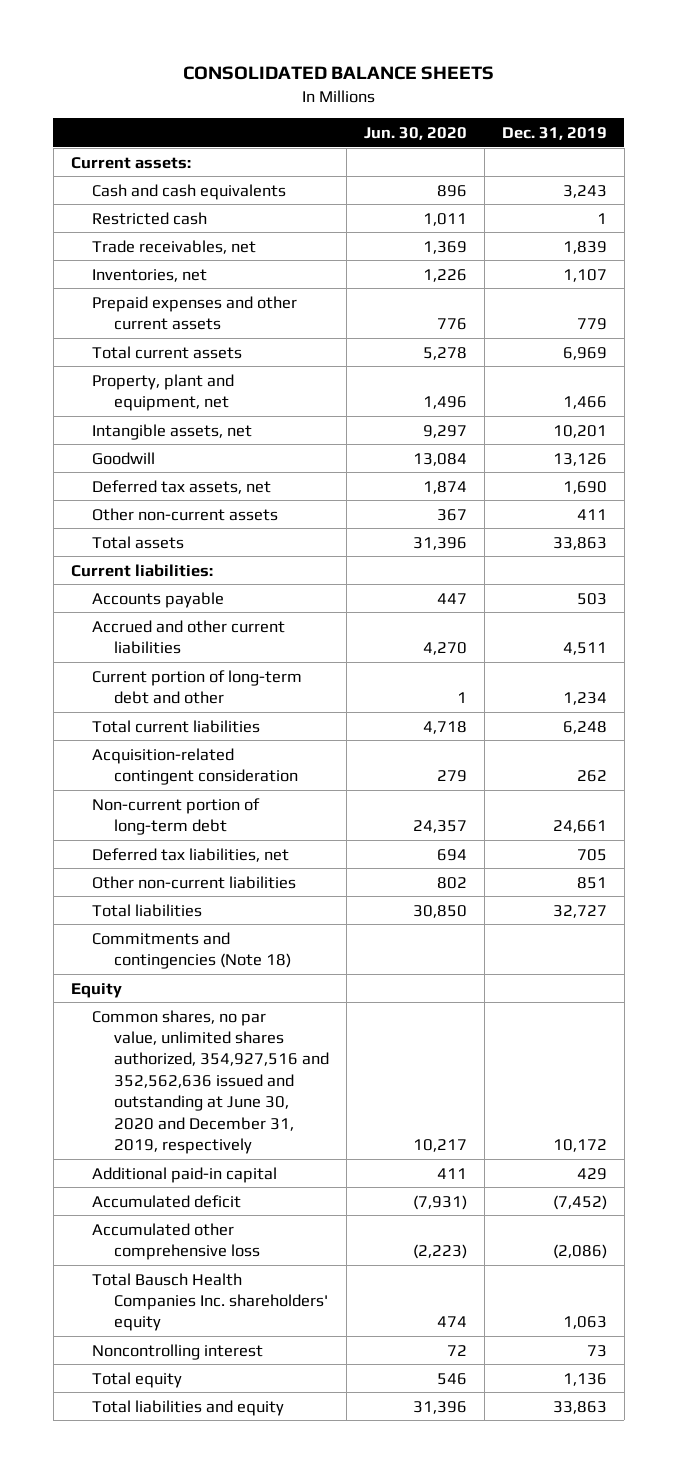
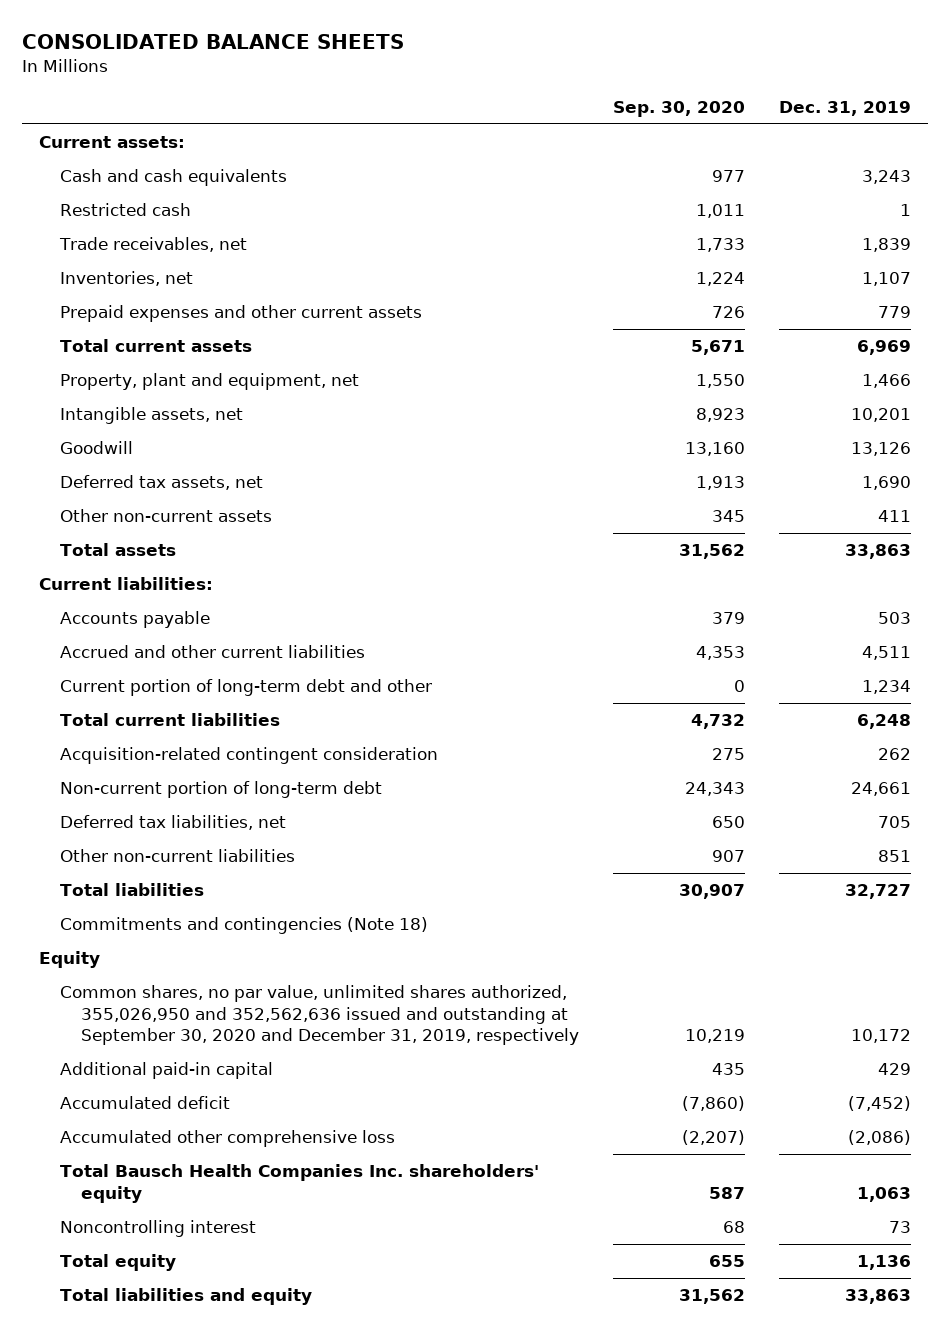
[363,126,467,140] Jun. 30, 2020 -> none
none -> [612,100,745,117] Sep. 30, 2020
[92,1009,329,1155] Common shares, no par value, unlimited shares authorized, 354,927,516 and 352,562,636 issued and outstanding at June 30, 2020 and December 31, 2019, respectively -> [60,985,579,1046] Common shares, no par value, unlimited shares authorized, 355,026,950 and 352,562,636 issued and outstanding at September 30, 2020 and December 31, 2019, respectively

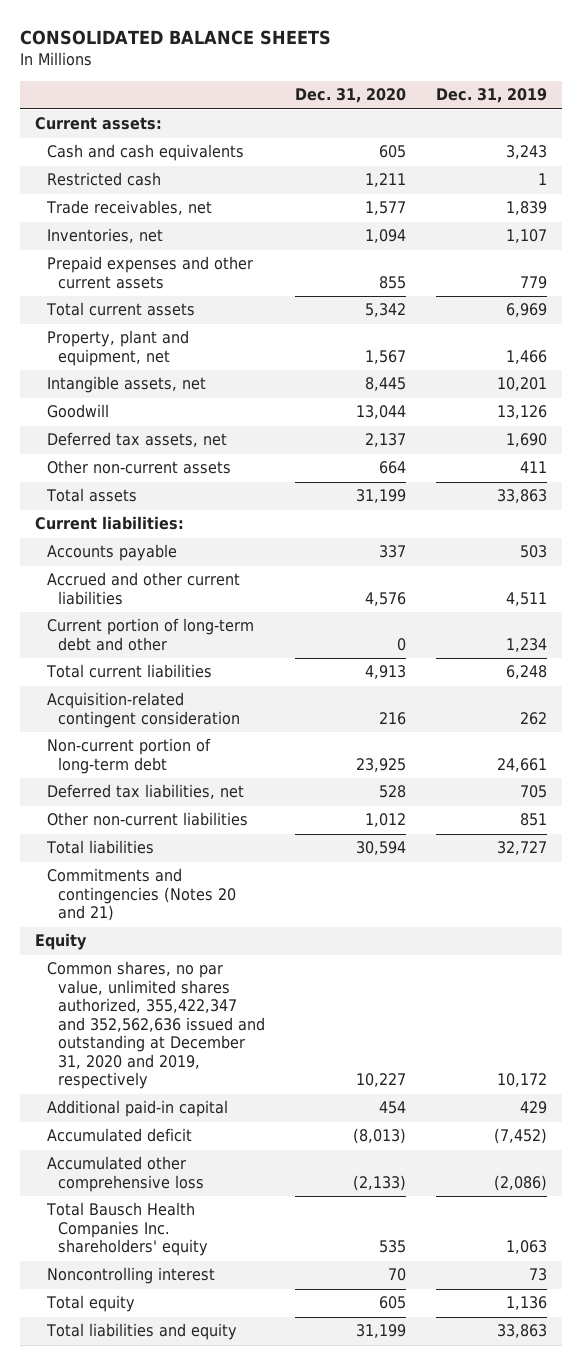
[612,100,745,117] Sep. 30, 2020 -> none
none -> [294,88,406,104] Dec. 31, 2020
[60,917,429,935] Commitments and contingencies (Note 18) -> [46,868,236,922] Commitments and contingencies (Notes 20 and 21)
[60,985,579,1046] Common shares, no par value, unlimited shares authorized, 355,026,950 and 352,562,636 issued and outstanding at September 30, 2020 and December 31, 2019, respectively -> [46,961,265,1090] Common shares, no par value, unlimited shares authorized, 355,422,347 and 352,562,636 issued and outstanding at December 31, 2020 and 2019, respectively

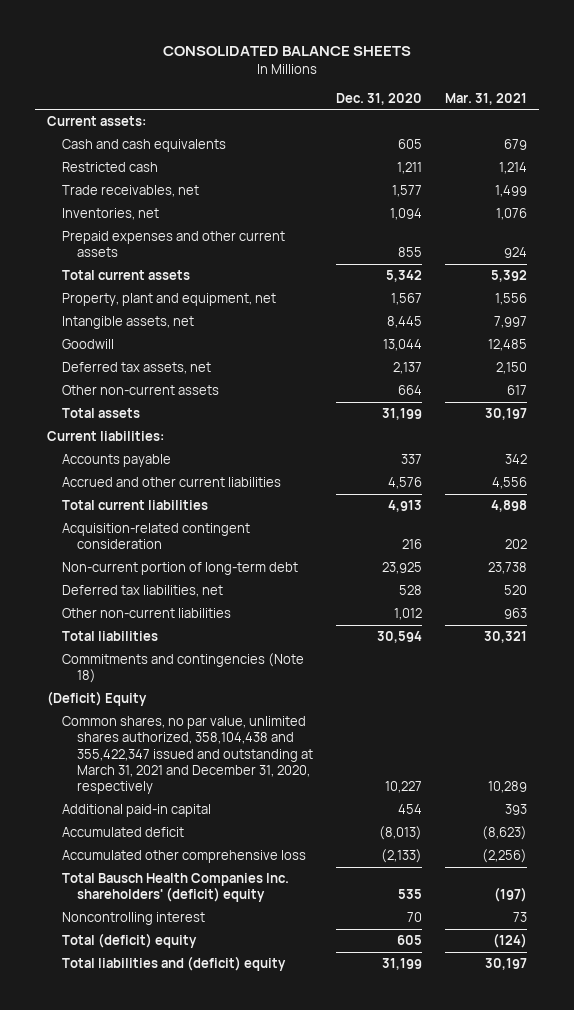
[435,88,547,104] Dec. 31, 2019 -> none
none -> [445,92,528,105] Mar. 31, 2021
[46,618,254,651] Current portion of long-term debt and other -> none
[46,868,236,922] Commitments and contingencies (Notes 20 and 21) -> [61,653,304,684] Commitments and contingencies (Note 18)
[35,933,88,951] Equity -> [46,691,147,707] (Deficit) Equity
[46,961,265,1090] Common shares, no par value, unlimited shares authorized, 355,422,347 and 352,562,636 issued and outstanding at December 31, 2020 and 2019, respectively -> [61,716,314,795] Common shares, no par value, unlimited shares authorized, 358,104,438 and 355,422,347 issued and outstanding at March 31, 2021 and December 31, 2020, respectively
[45,1202,208,1257] Total Bausch Health Companies Inc. shareholders' equity -> [61,873,289,903] Total Bausch Health Companies Inc. shareholders' (deficit) equity
[45,1295,135,1313] Total equity -> [61,933,197,949] Total (deficit) equity
[45,1323,237,1341] Total liabilities and equity -> [61,956,286,972] Total liabilities and (deficit) equity

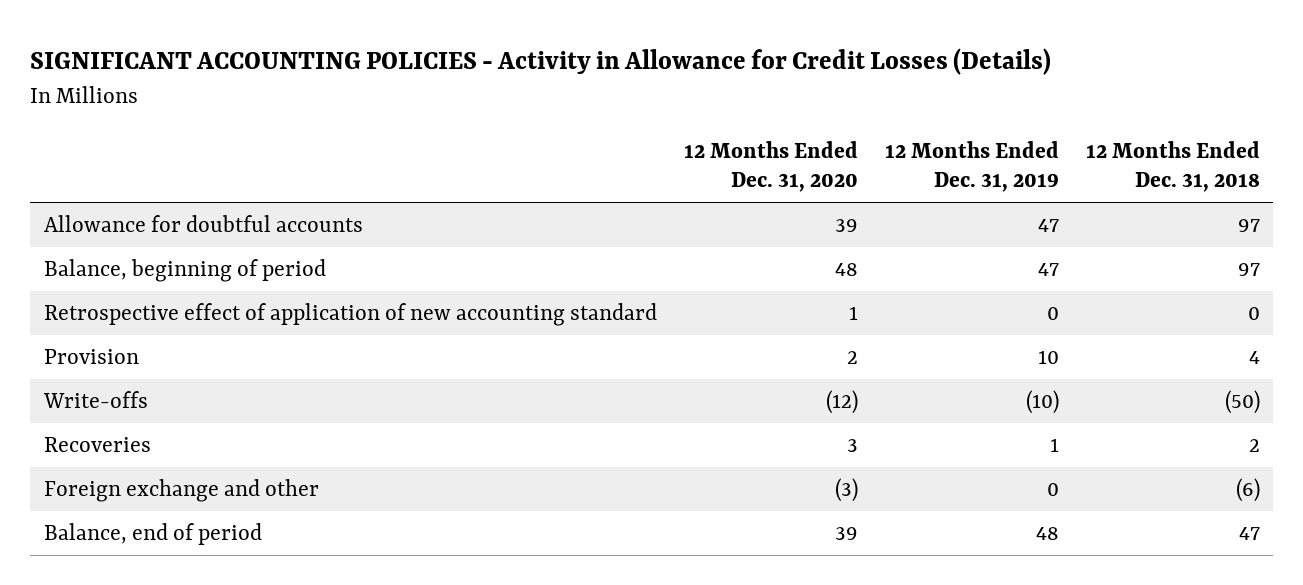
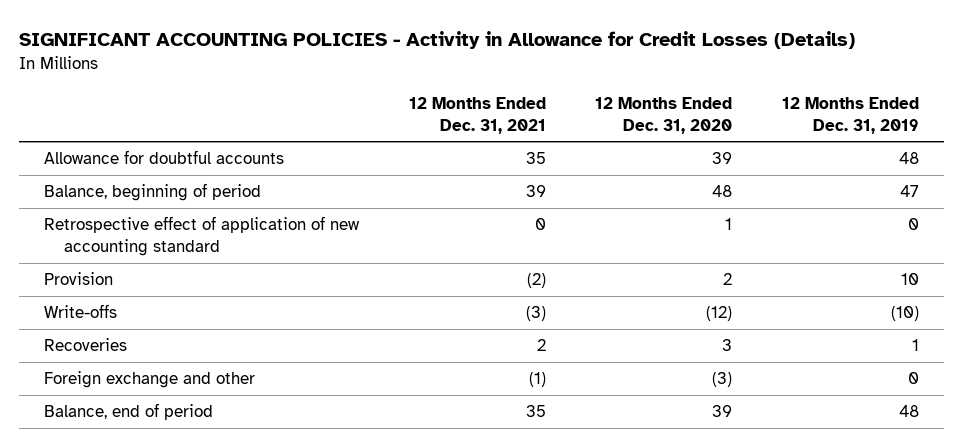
[1085,140,1260,193] 12 Months Ended Dec. 31, 2018 -> none
none -> [408,96,546,134] 12 Months Ended Dec. 31, 2021
[1037,219,1059,233] 47 -> [898,152,919,165] 48

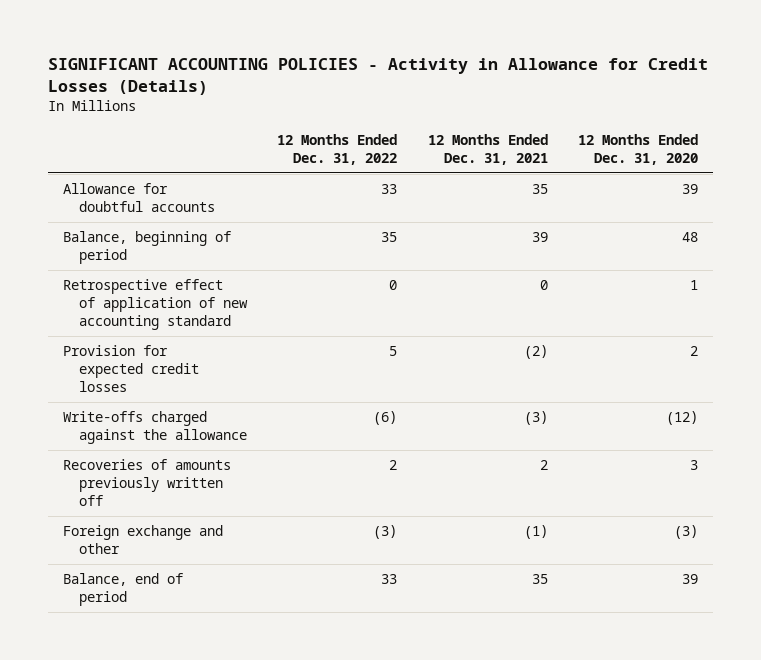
[781,96,919,134] 12 Months Ended Dec. 31, 2019 -> none
none -> [277,134,398,166] 12 Months Ended Dec. 31, 2022
[44,272,114,286] Provision -> [62,344,200,393] Provision for expected credit losses
[44,304,118,319] Write-offs -> [62,410,248,445] Write-offs charged against the allowance
[44,338,128,352] Recoveries -> [62,458,231,507] Recoveries of amounts previously written off

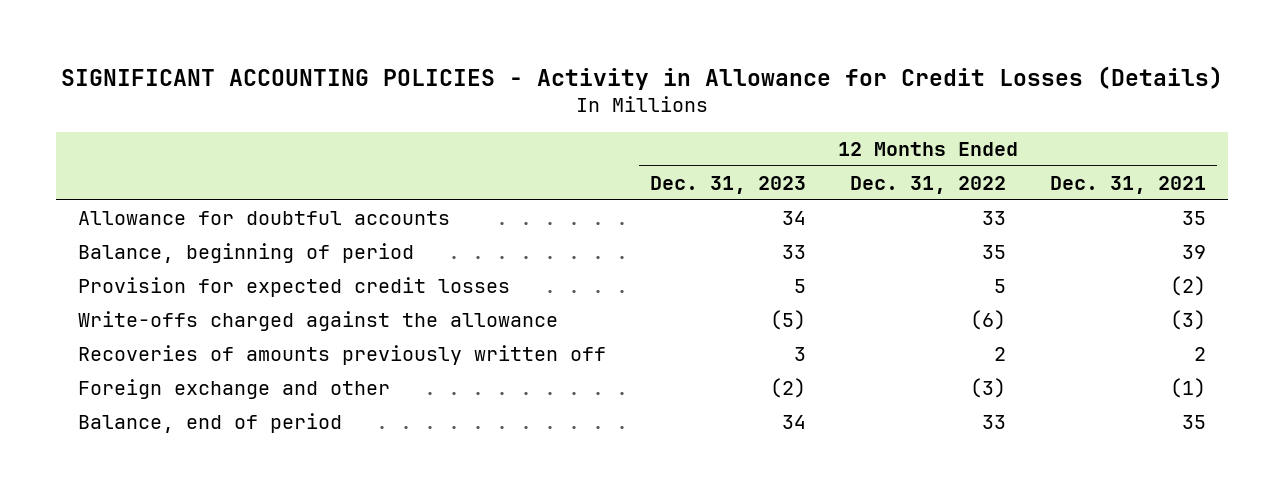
[577,134,698,166] 12 Months Ended Dec. 31, 2020 -> none
none -> [649,175,806,194] Dec. 31, 2023
[62,278,249,331] Retrospective effect of application of new accounting standard -> none

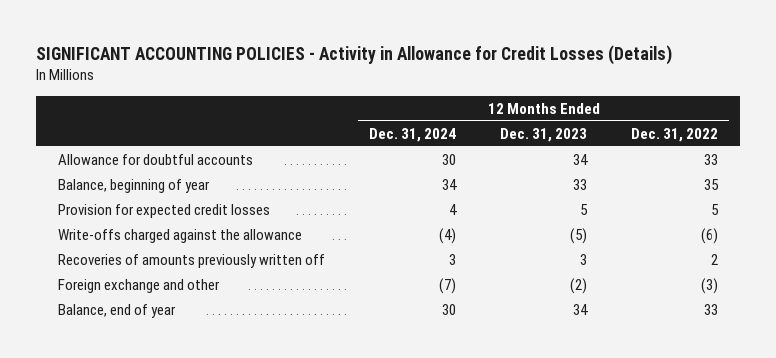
[1050,175,1207,194] Dec. 31, 2021 -> none
none -> [369,127,457,142] Dec. 31, 2024
[77,243,414,264] Balance, beginning of period -> [58,178,211,193] Balance, beginning of year
[77,413,342,434] Balance, end of period -> [58,303,177,318] Balance, end of year

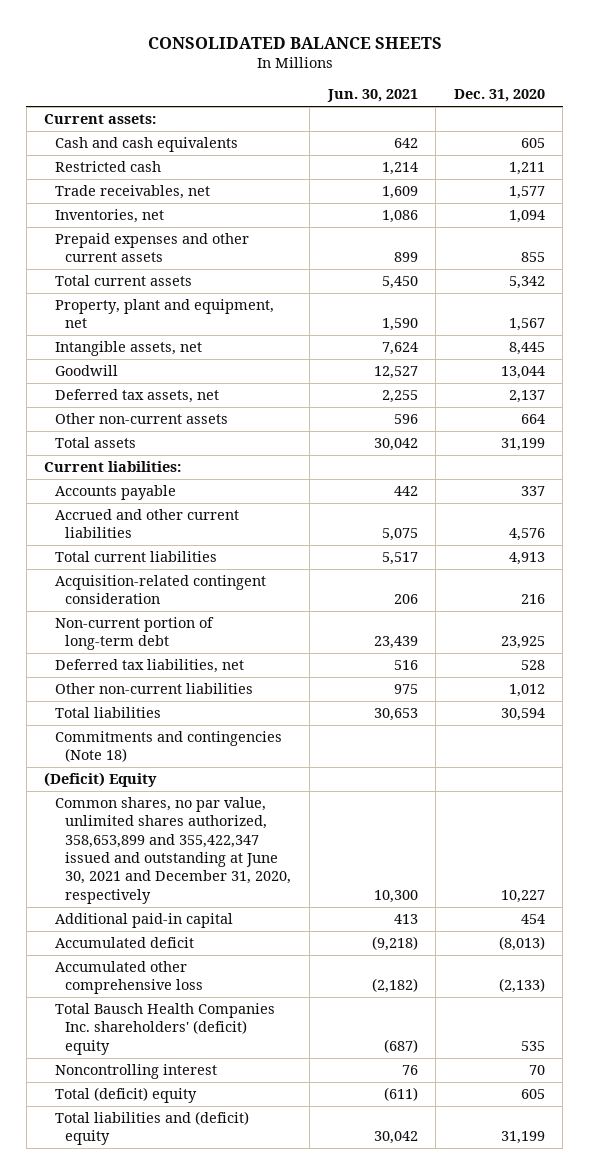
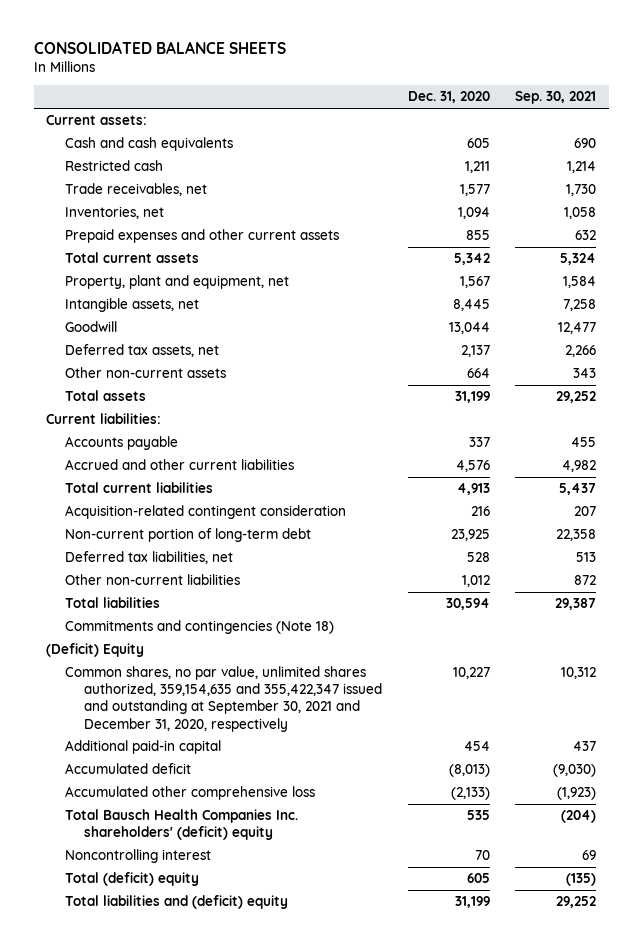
[326,89,418,103] Jun. 30, 2021 -> none
none -> [515,91,597,105] Sep. 30, 2021
[54,797,292,904] Common shares, no par value, unlimited shares authorized, 358,653,899 and 355,422,347 issued and outstanding at June 30, 2021 and December 31, 2020, respectively -> [65,666,383,732] Common shares, no par value, unlimited shares authorized, 359,154,635 and 355,422,347 issued and outstanding at September 30, 2021 and December 31, 2020, respectively

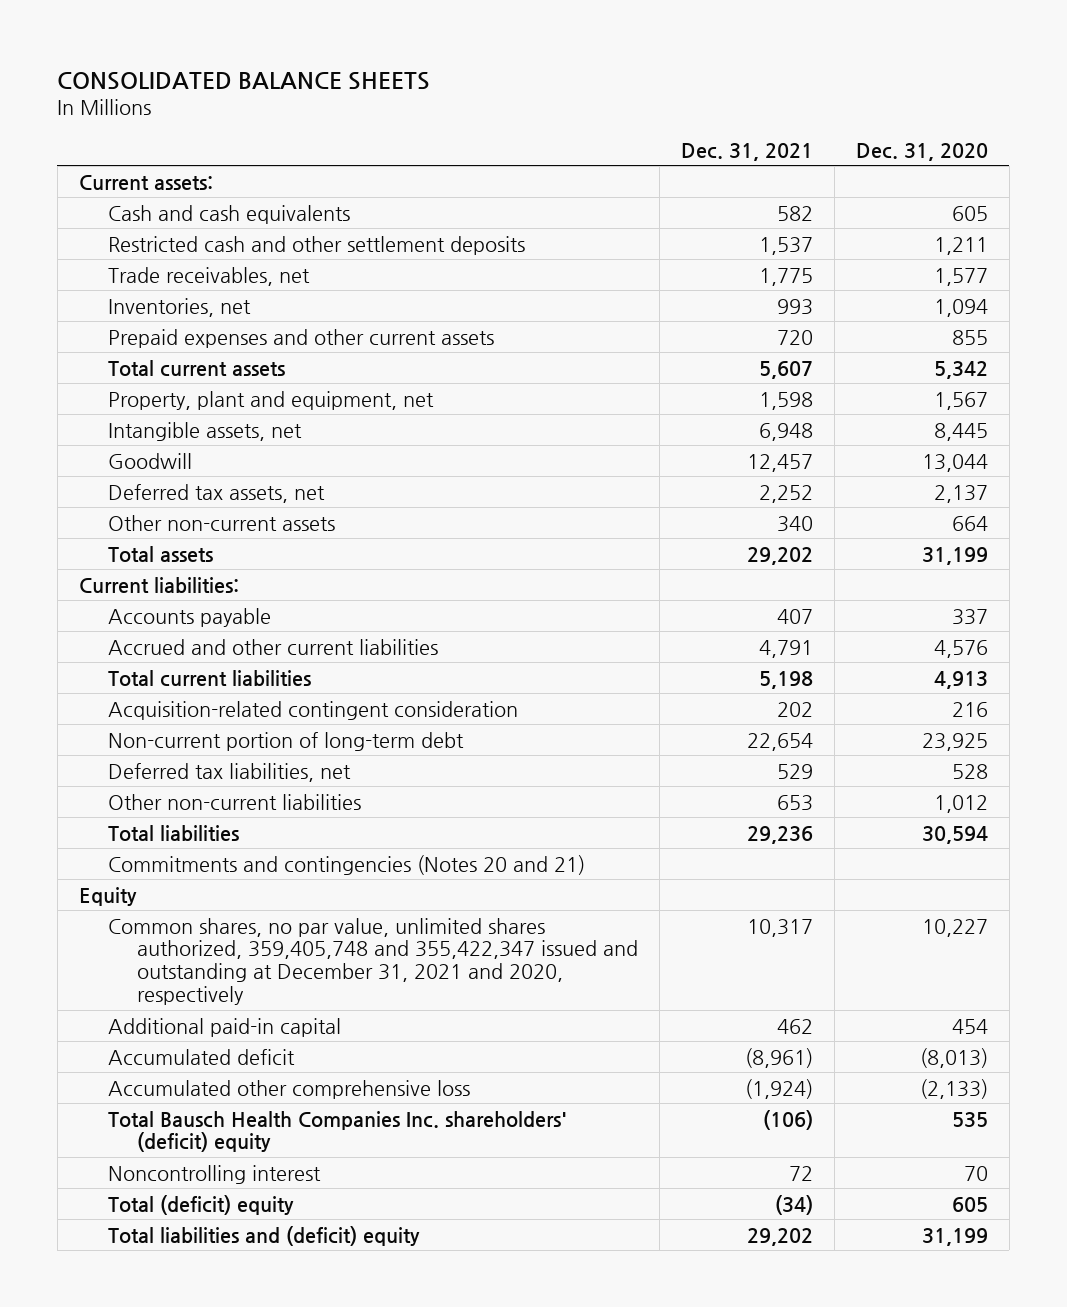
[515,91,597,105] Sep. 30, 2021 -> none
none -> [681,142,814,161] Dec. 31, 2021
[65,160,164,172] Restricted cash -> [108,235,526,255] Restricted cash and other settlement deposits
[65,620,335,635] Commitments and contingencies (Note 18) -> [108,854,586,875] Commitments and contingencies (Notes 20 and 21)
[46,643,145,658] (Deficit) Equity -> [78,886,137,906] Equity
[65,666,383,732] Common shares, no par value, unlimited shares authorized, 359,154,635 and 355,422,347 issued and outstanding at September 30, 2021 and December 31, 2020, respectively -> [108,917,639,1006] Common shares, no par value, unlimited shares authorized, 359,405,748 and 355,422,347 issued and outstanding at December 31, 2021 and 2020, respectively

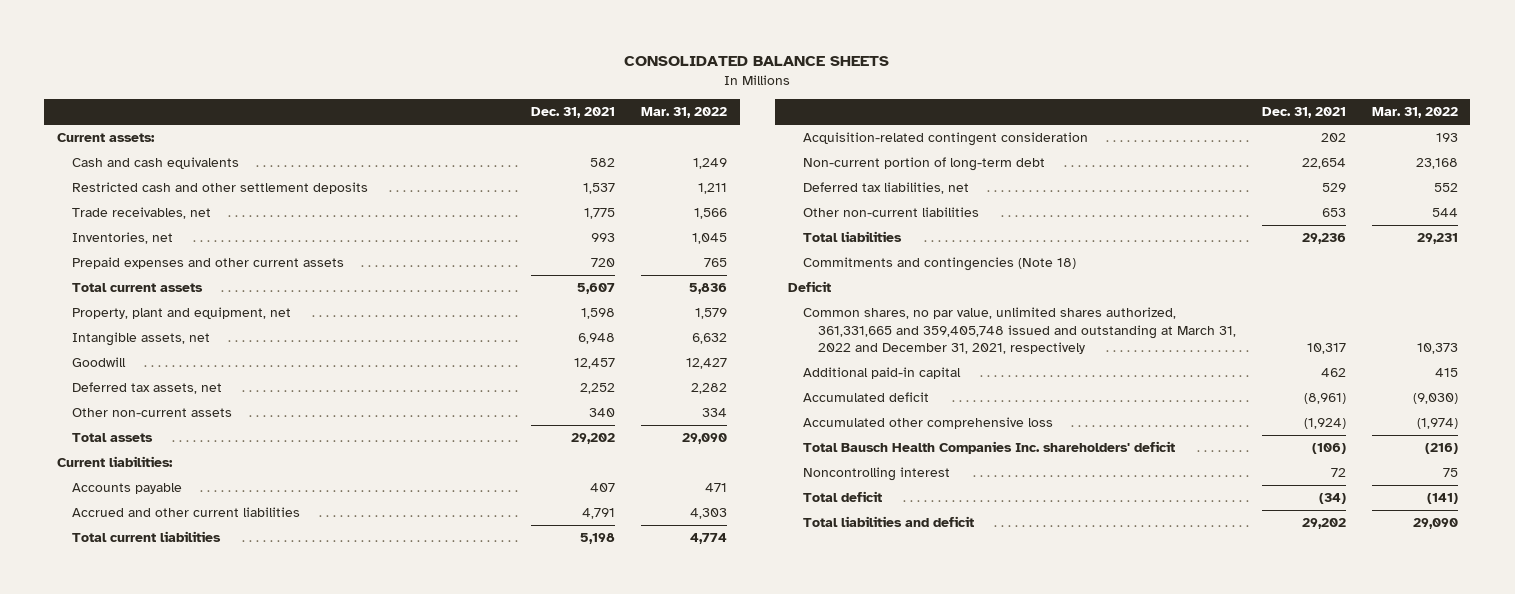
[855,142,988,161] Dec. 31, 2020 -> none
none -> [640,107,727,119] Mar. 31, 2022
[108,854,586,875] Commitments and contingencies (Notes 20 and 21) -> [802,257,1076,272] Commitments and contingencies (Note 18)
[78,886,137,906] Equity -> [787,281,831,293] Deficit
[108,917,639,1006] Common shares, no par value, unlimited shares authorized, 359,405,748 and 355,422,347 issued and outstanding at December 31, 2021 and 2020, respectively -> [802,307,1237,355] Common shares, no par value, unlimited shares authorized, 361,331,665 and 359,405,748 issued and outstanding at March 31, 2022 and December 31, 2021, respectively
[108,1110,568,1153] Total Bausch Health Companies Inc. shareholders' (deficit) equity -> [802,441,1175,455] Total Bausch Health Companies Inc. shareholders' deficit
[108,1194,295,1215] Total (deficit) equity -> [802,491,882,503] Total deficit
[108,1225,421,1246] Total liabilities and (deficit) equity -> [802,516,974,528] Total liabilities and deficit

